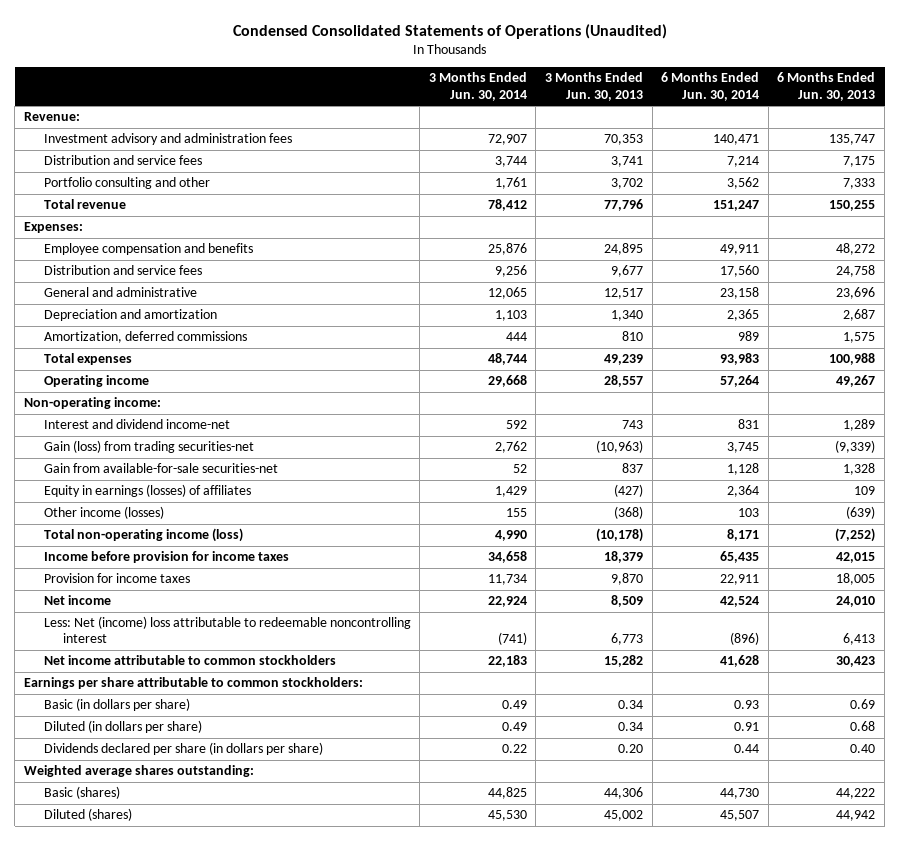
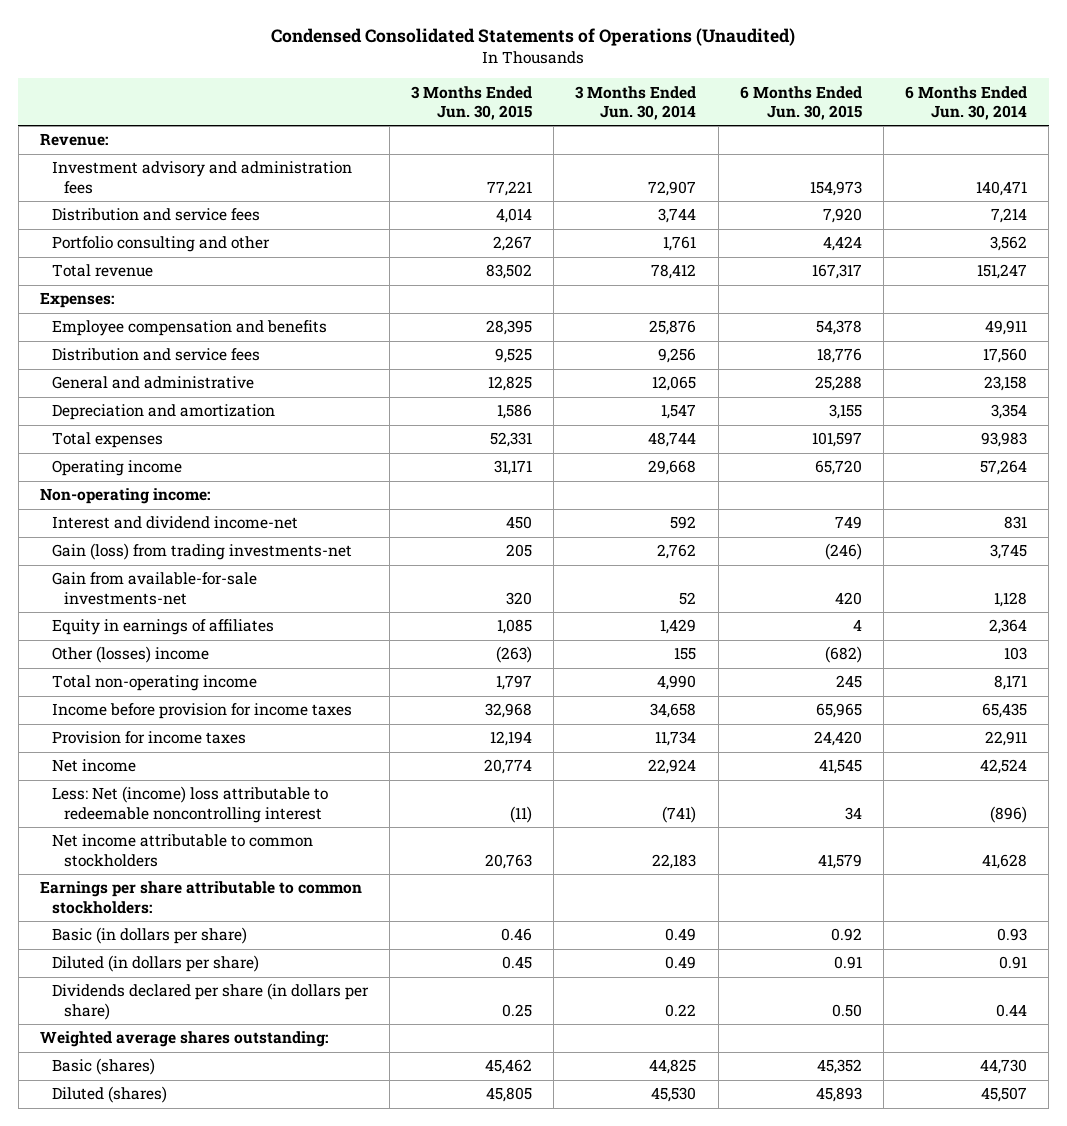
[544,72,643,101] 3 Months Ended Jun. 30, 2013 -> none
[777,72,876,101] 6 Months Ended Jun. 30, 2013 -> none
none -> [411,85,533,121] 3 Months Ended Jun. 30, 2015
none -> [739,85,862,121] 6 Months Ended Jun. 30, 2015
[43,331,247,344] Amortization, deferred commissions -> none
[494,310,527,322] 1,103 -> [661,404,697,420] 1,547
[727,309,760,322] 2,365 -> [991,404,1028,420] 3,354
[43,440,254,454] Gain (loss) from trading securities-net -> [51,543,352,561] Gain (loss) from trading investments-net
[43,463,278,474] Gain from available-for-sale securities-net -> [51,572,257,605] Gain from available-for-sale investments-net
[43,484,251,498] Equity in earnings (losses) of affiliates -> [51,619,274,636] Equity in earnings of affiliates
[43,506,164,520] Other income (losses) -> [51,646,209,664] Other (losses) income
[43,528,243,543] Total non-operating income (loss) -> [51,675,257,692] Total non-operating income

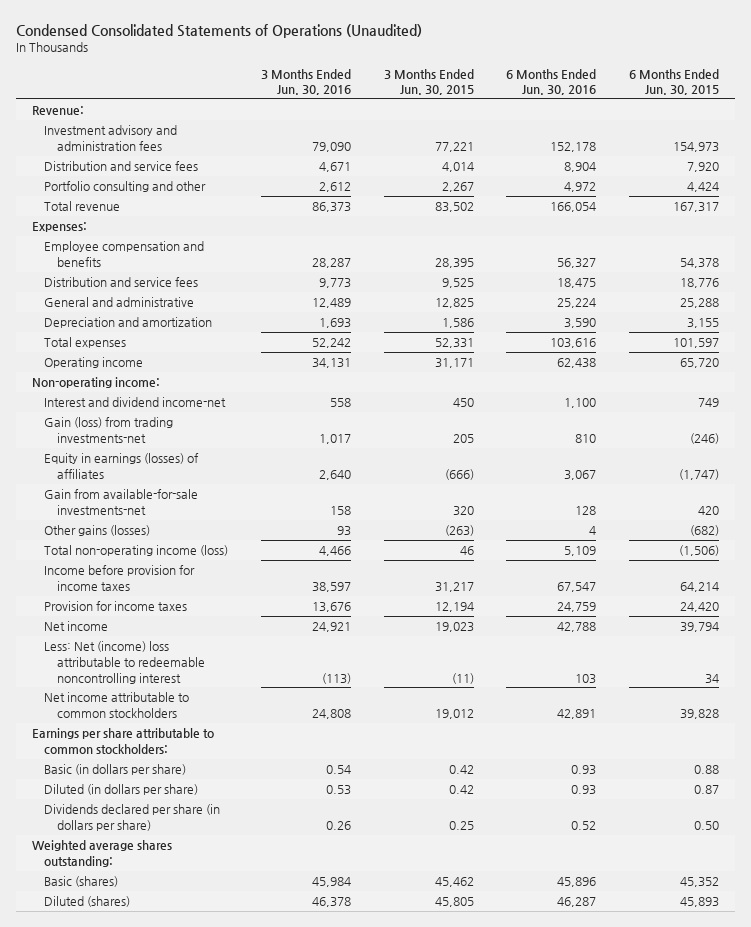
[575,85,697,121] 3 Months Ended Jun. 30, 2014 -> none
[905,85,1028,121] 6 Months Ended Jun. 30, 2014 -> none
none -> [260,68,351,96] 3 Months Ended Jun. 30, 2016
none -> [506,68,597,96] 6 Months Ended Jun. 30, 2016
none -> [44,453,200,479] Equity in earnings (losses) of affiliates
[51,619,274,636] Equity in earnings of affiliates -> none
[51,646,209,664] Other (losses) income -> [44,525,151,537] Other gains (losses)
[51,675,257,692] Total non-operating income -> [44,545,229,557] Total non-operating income (loss)
[496,675,533,691] 1,797 -> [459,546,474,556] 46
[835,675,862,689] 245 -> [678,545,719,557] (1,506)
[485,703,533,719] 32,968 -> [434,581,474,592] 31,217
[815,703,862,719] 65,965 -> [679,581,719,592] 64,214
[484,759,533,775] 20,774 -> [434,622,474,633] 19,023
[818,759,862,775] 41,545 -> [679,622,719,633] 39,794
[485,853,533,869] 20,763 -> [434,708,474,719] 19,012
[817,853,862,869] 41,579 -> [679,708,719,719] 39,828
[501,928,533,942] 0.46 -> [448,765,474,775] 0.42
[830,928,862,942] 0.92 -> [693,765,719,775] 0.88
[502,956,533,970] 0.45 -> [448,785,474,795] 0.42
[833,956,862,970] 0.91 -> [693,785,719,795] 0.87

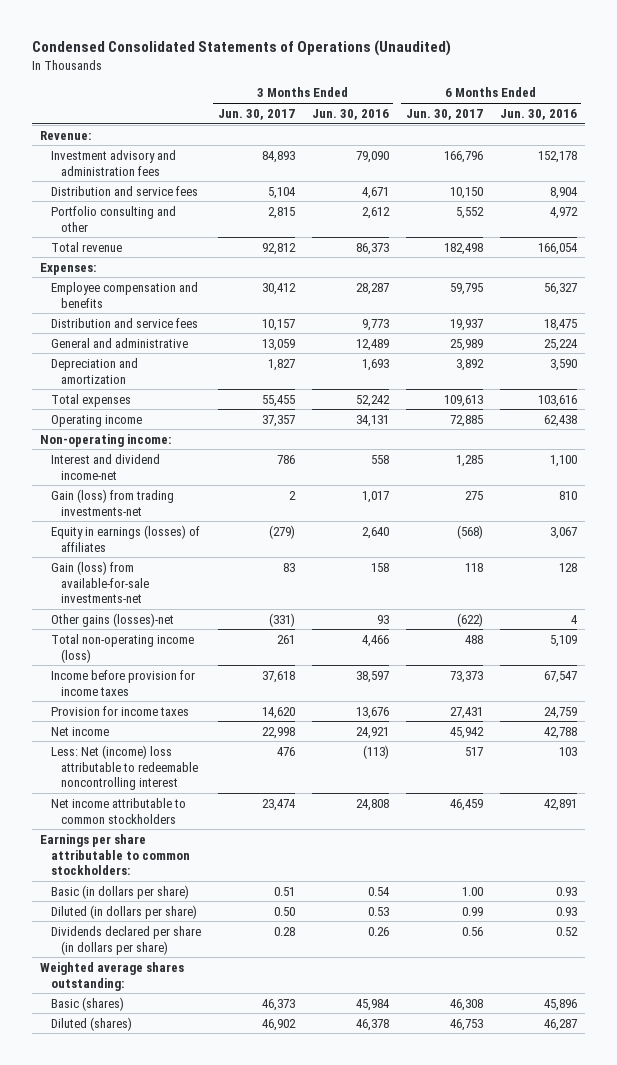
[383,68,474,96] 3 Months Ended Jun. 30, 2015 -> none
[628,68,719,96] 6 Months Ended Jun. 30, 2015 -> none
none -> [217,108,295,120] Jun. 30, 2017
none -> [405,108,483,120] Jun. 30, 2017
[44,489,199,515] Gain from available-for-sale investments-net -> [50,560,149,604] Gain (loss) from available-for-sale investments-net
[44,525,151,537] Other gains (losses) -> [50,612,174,627] Other gains (losses)-net

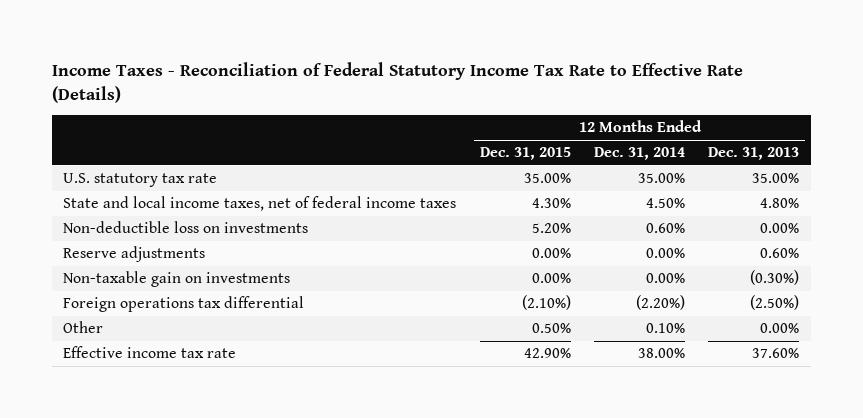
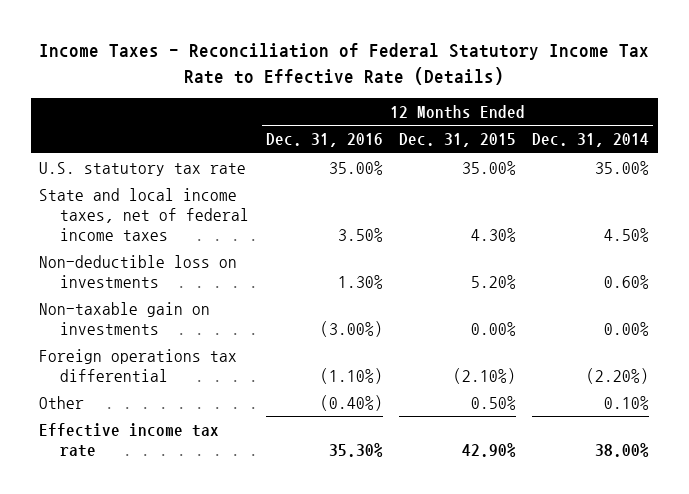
[708,147,800,161] Dec. 31, 2013 -> none
none -> [265,133,383,148] Dec. 31, 2016
[63,246,206,263] Reserve adjustments -> none

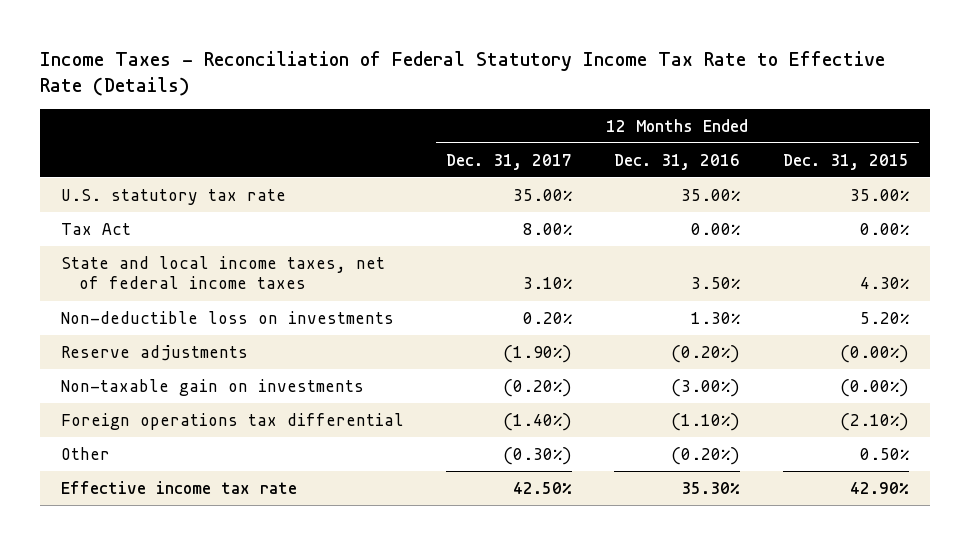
[532,133,650,148] Dec. 31, 2014 -> none
none -> [446,153,573,170] Dec. 31, 2017
none -> [60,222,131,235] Tax Act
none -> [60,344,248,361] Reserve adjustments
[471,321,517,336] 0.00% -> [839,378,909,397] (0.00%)
[319,394,383,411] (0.40%) -> [671,446,741,465] (0.20%)

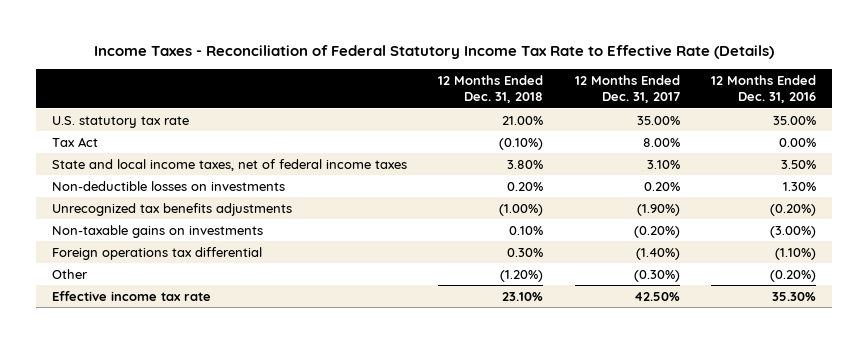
[782,153,909,170] Dec. 31, 2015 -> none
none -> [438,74,544,104] 12 Months Ended Dec. 31, 2018
[60,310,394,324] Non-deductible loss on investments -> [51,180,285,191] Non-deductible losses on investments
[60,344,248,361] Reserve adjustments -> [51,202,292,216] Unrecognized tax benefits adjustments
[60,378,364,396] Non-taxable gain on investments -> [51,224,263,238] Non-taxable gains on investments

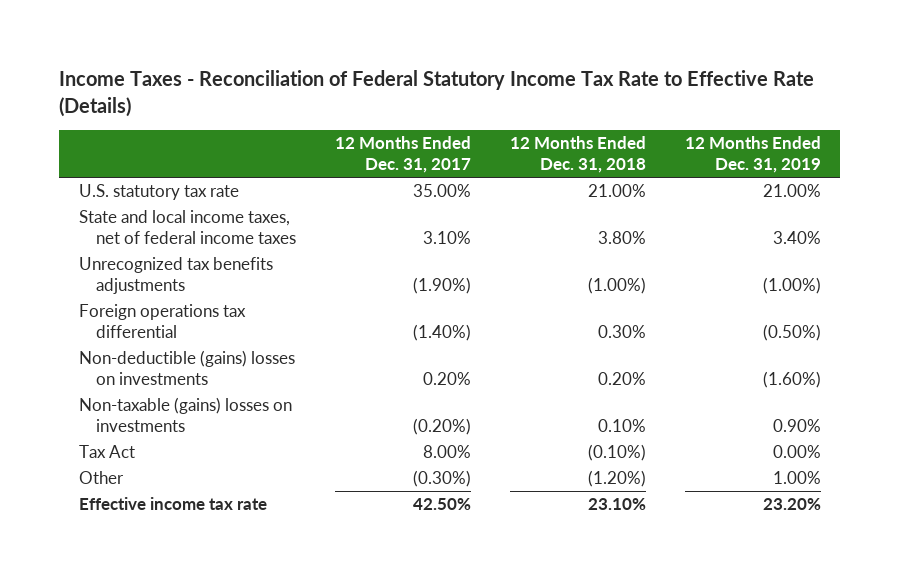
[711,74,817,104] 12 Months Ended Dec. 31, 2016 -> none
none -> [684,136,821,174] 12 Months Ended Dec. 31, 2019
[51,180,285,191] Non-deductible losses on investments -> none
[51,224,263,238] Non-taxable gains on investments -> none
none -> [78,350,295,386] Non-deductible (gains) losses on investments
none -> [78,397,292,433] Non-taxable (gains) losses on investments
[51,136,98,147] Tax Act -> [78,445,135,459] Tax Act

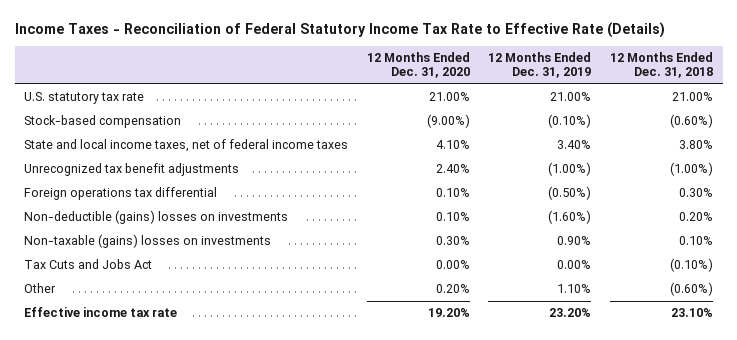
[334,136,471,174] 12 Months Ended Dec. 31, 2017 -> none
none -> [366,52,470,79] 12 Months Ended Dec. 31, 2020
none -> [23,115,181,129] Stock-based compensation
[78,257,273,295] Unrecognized tax benefits adjustments -> [23,163,239,177] Unrecognized tax benefit adjustments
[78,445,135,459] Tax Act -> [23,259,152,270] Tax Cuts and Jobs Act
[587,470,646,488] (1.20%) -> [670,282,714,297] (0.60%)
[772,471,821,485] 1.00% -> [557,284,592,294] 1.10%

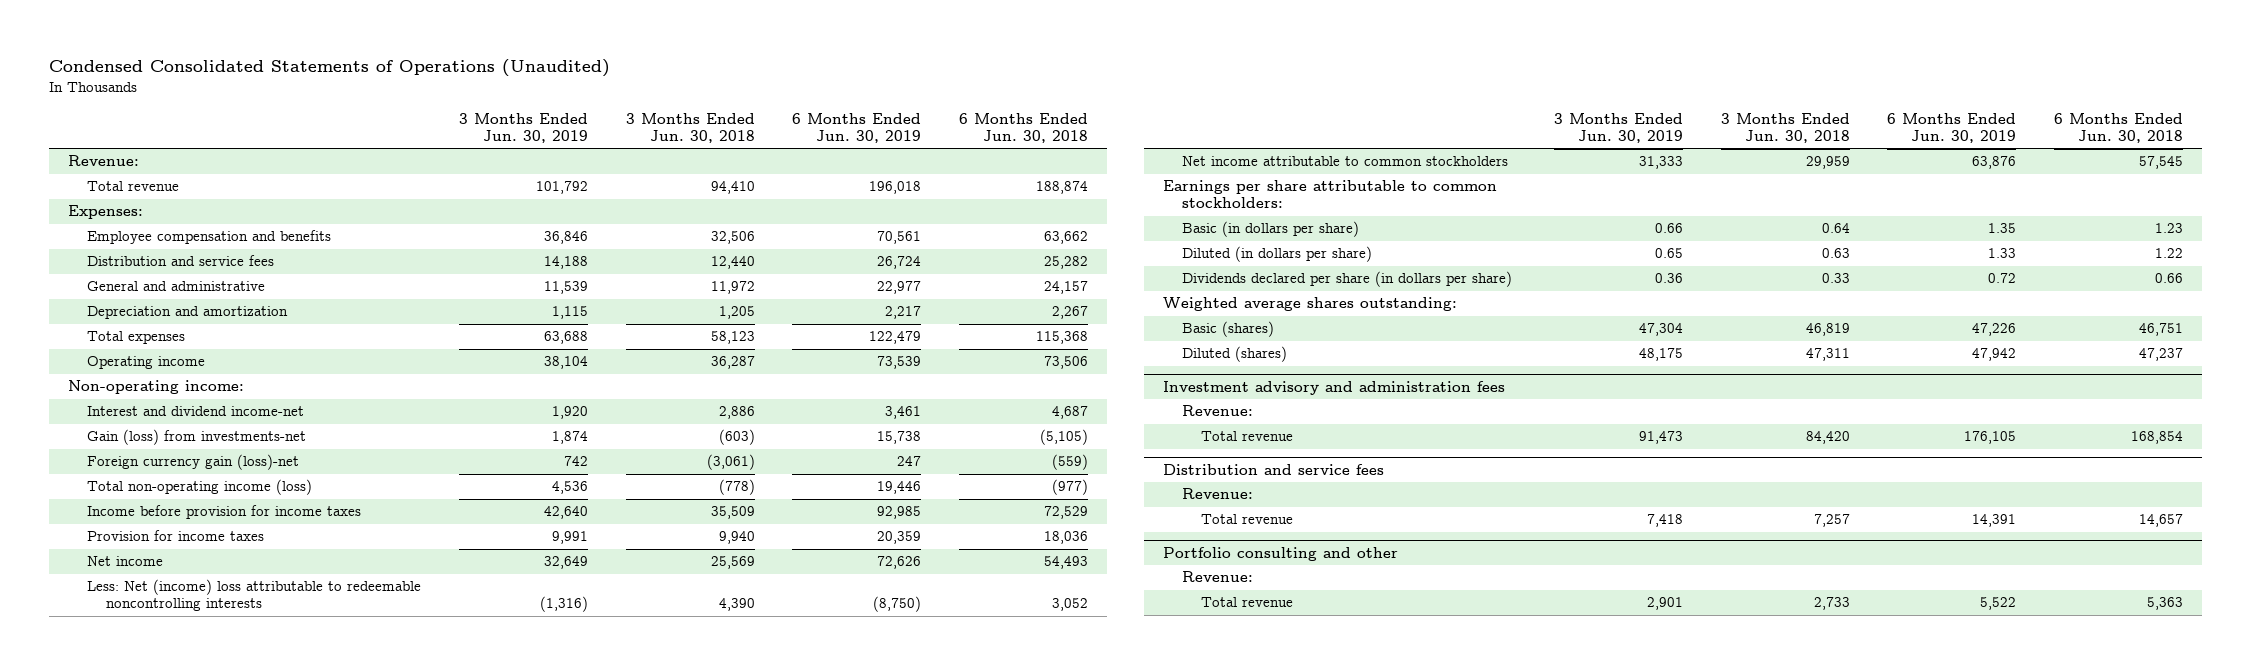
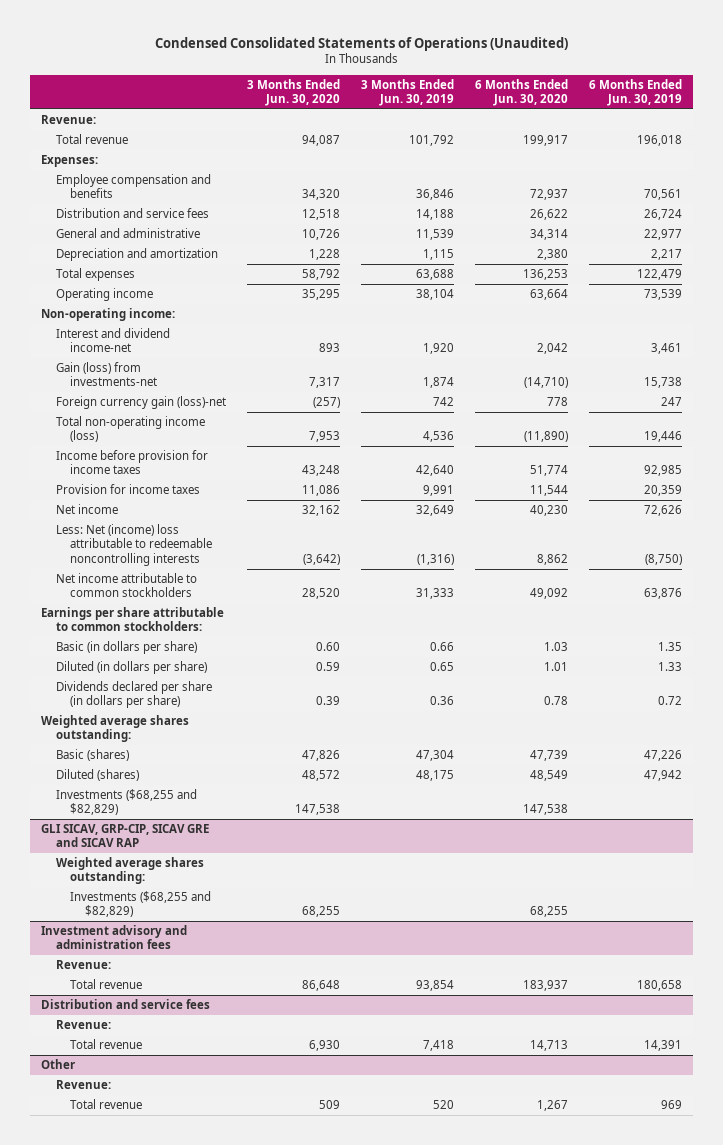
[625,113,755,144] 3 Months Ended Jun. 30, 2018 -> none
[959,113,1089,144] 6 Months Ended Jun. 30, 2018 -> none
none -> [246,78,340,106] 3 Months Ended Jun. 30, 2020
none -> [475,78,569,106] 6 Months Ended Jun. 30, 2020
none -> [55,789,197,816] Investments ($68,255 and $82,829)
none -> [40,824,209,848] GLI SICAV, GRP-CIP, SICAV GRE and SICAV RAP
none -> [55,857,204,885] Weighted average shares outstanding:
none -> [70,891,212,918] Investments ($68,255 and $82,829)
[1638,431,1683,445] 91,473 -> [415,980,454,992] 93,854
[1964,431,2017,445] 176,105 -> [637,980,683,992] 180,658
[1162,546,1398,561] Portfolio consulting and other -> [40,1059,75,1070] Other
[1646,597,1683,611] 2,901 -> [432,1100,454,1110] 520
[1980,597,2017,611] 5,522 -> [661,1100,683,1110] 969

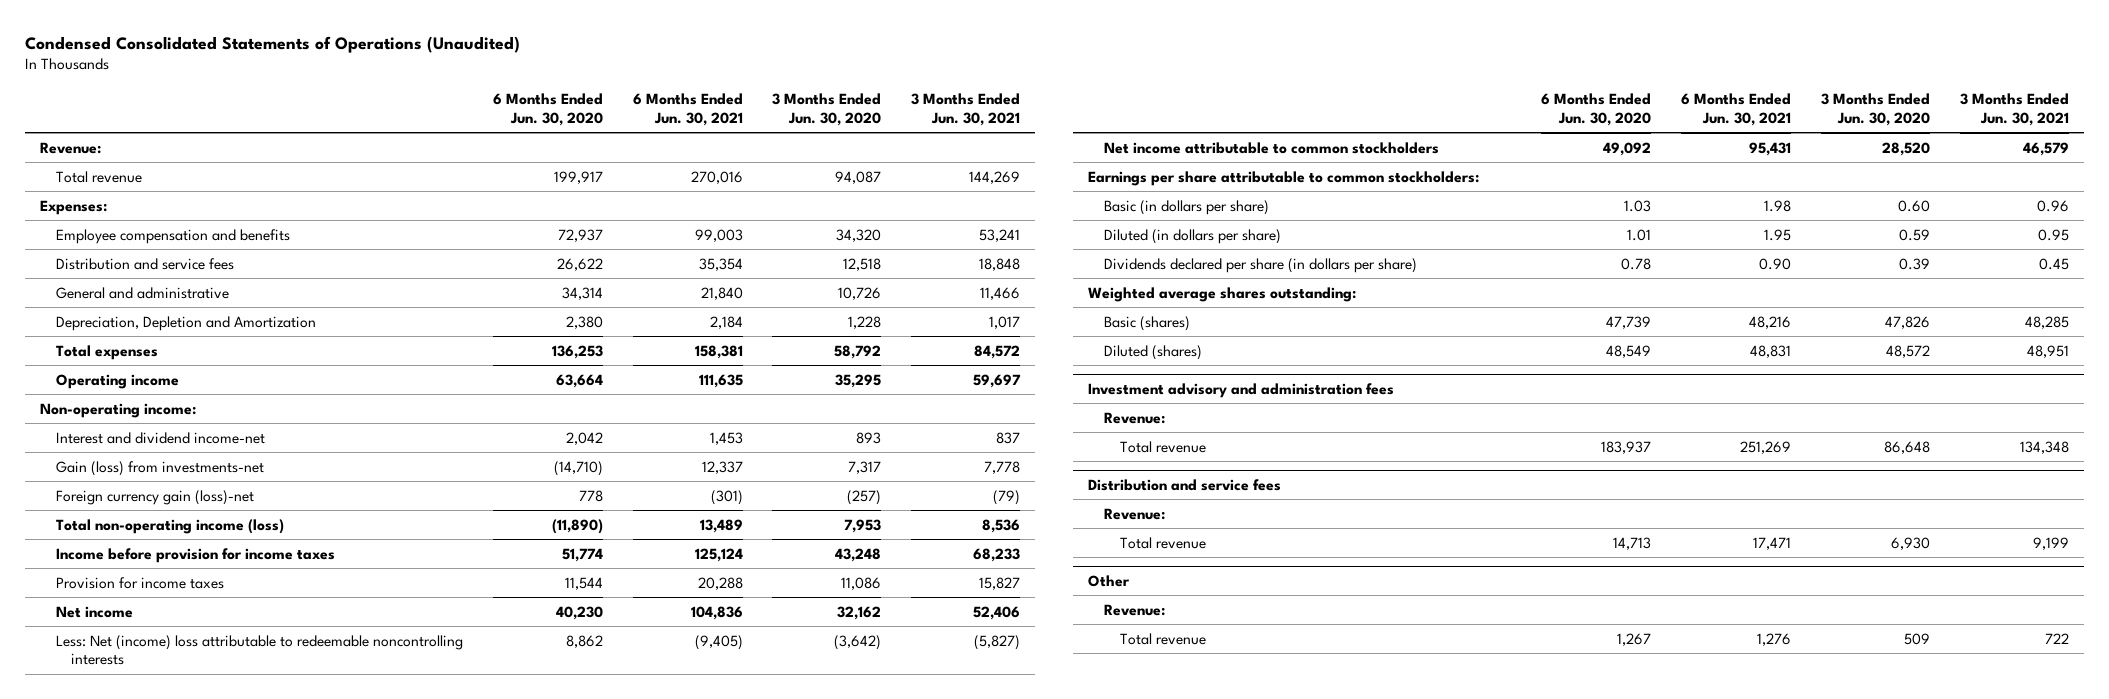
[360,78,454,106] 3 Months Ended Jun. 30, 2019 -> none
[589,78,683,106] 6 Months Ended Jun. 30, 2019 -> none
none -> [632,93,743,126] 6 Months Ended Jun. 30, 2021
none -> [911,93,1021,126] 3 Months Ended Jun. 30, 2021
[55,248,218,262] Depreciation and amortization -> [55,315,316,331] Depreciation, Depletion and Amortization
[55,789,197,816] Investments ($68,255 and $82,829) -> none
[40,824,209,848] GLI SICAV, GRP-CIP, SICAV GRE and SICAV RAP -> none
[55,857,204,885] Weighted average shares outstanding: -> none
[70,891,212,918] Investments ($68,255 and $82,829) -> none

